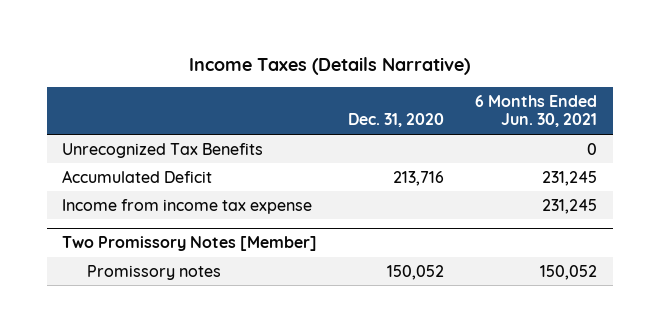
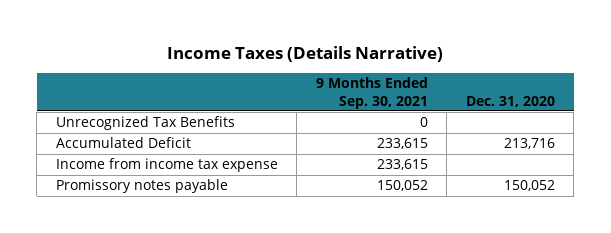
[475,94,598,128] 6 Months Ended Jun. 30, 2021 -> none
none -> [315,77,428,109] 9 Months Ended Sep. 30, 2021
[62,236,318,252] Two Promissory Notes [Member] -> none
[87,264,222,280] Promissory notes -> none
none -> [55,179,228,194] Promissory notes payable

